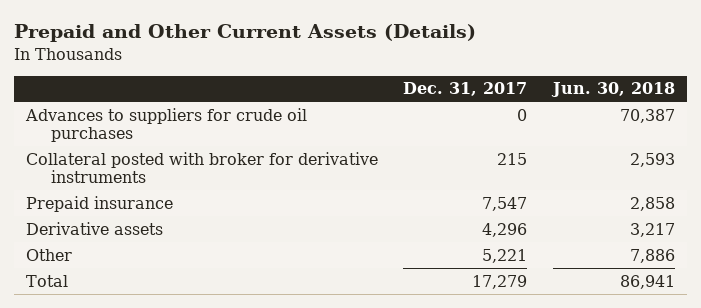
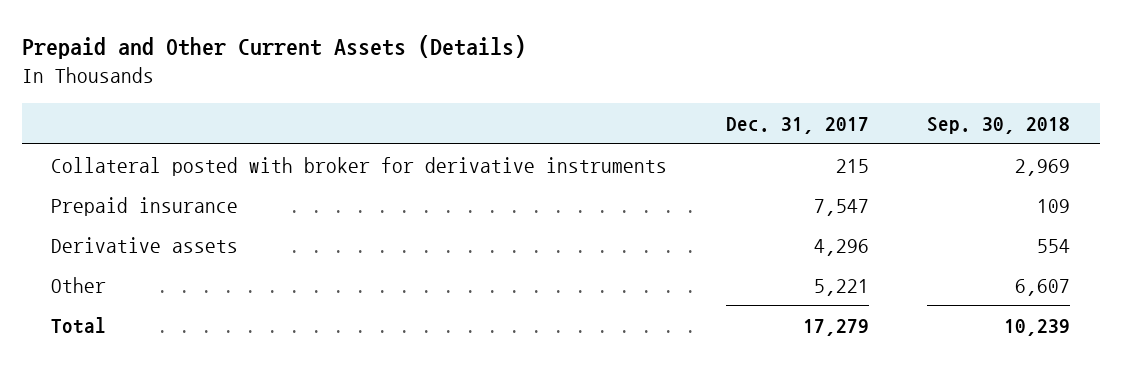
[550,82,675,98] Jun. 30, 2018 -> none
none -> [927,117,1071,135] Sep. 30, 2018
[25,107,308,143] Advances to suppliers for crude oil purchases -> none

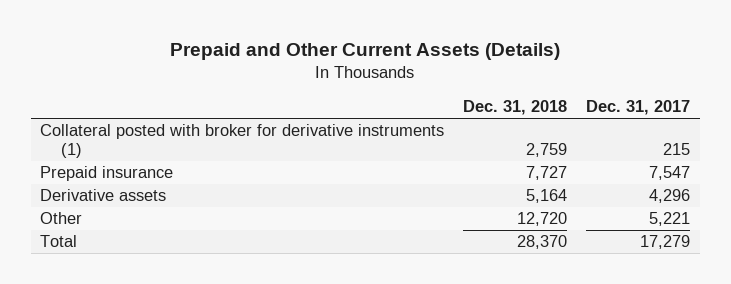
[927,117,1071,135] Sep. 30, 2018 -> none
none -> [463,100,568,116] Dec. 31, 2018
[50,156,667,176] Collateral posted with broker for derivative instruments -> [40,124,445,159] Collateral posted with broker for derivative instruments (1)

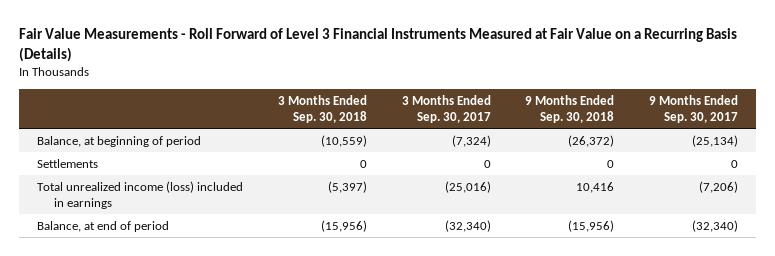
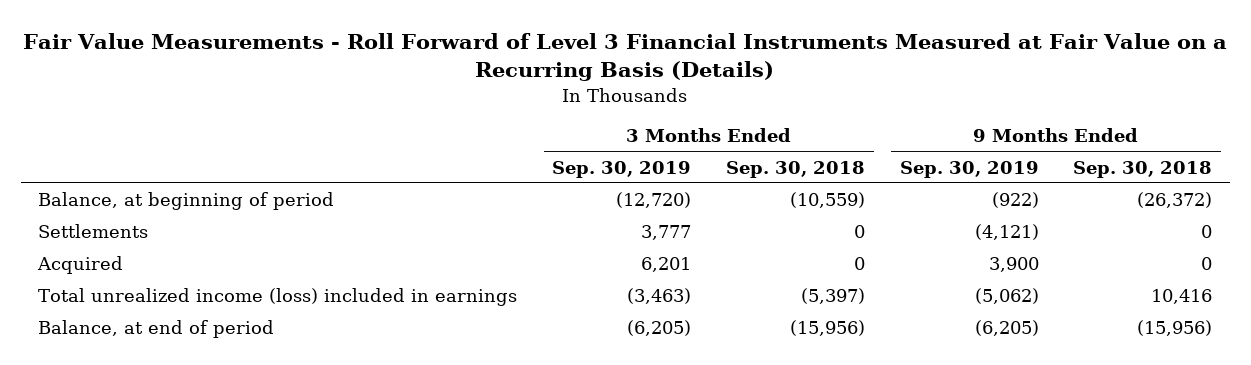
[401,94,491,123] 3 Months Ended Sep. 30, 2017 -> none
[649,94,739,123] 9 Months Ended Sep. 30, 2017 -> none
none -> [552,160,692,178] Sep. 30, 2019
none -> [899,160,1039,178] Sep. 30, 2019
none -> [37,256,124,275] Acquired

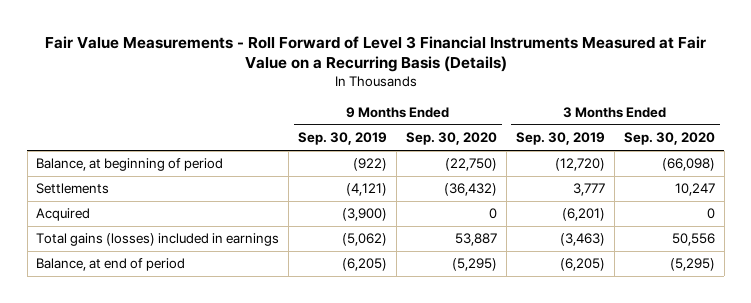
[725,160,865,178] Sep. 30, 2018 -> none
[1073,160,1213,178] Sep. 30, 2018 -> none
none -> [406,132,498,146] Sep. 30, 2020
none -> [623,132,715,146] Sep. 30, 2020
[641,257,692,273] 6,201 -> [562,208,606,222] (6,201)
[988,257,1039,273] 3,900 -> [342,208,388,222] (3,900)
[38,288,518,307] Total unrealized income (loss) included in earnings -> [36,233,280,247] Total gains (losses) included in earnings

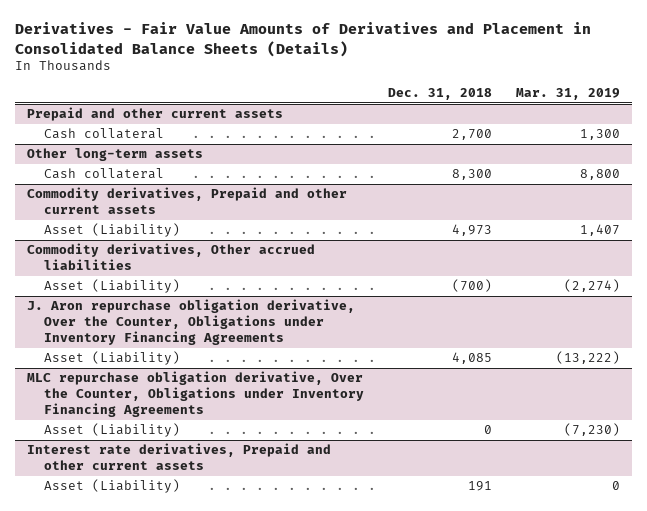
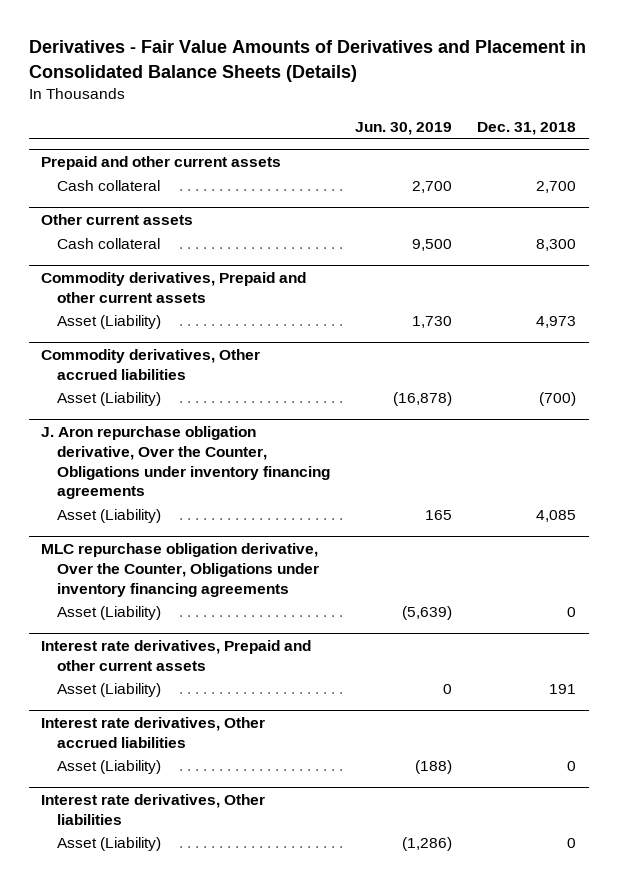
[516,88,621,101] Mar. 31, 2019 -> none
none -> [355,122,453,136] Jun. 30, 2019
[27,148,204,162] Other long-term assets -> none
none -> [41,214,194,226] Other current assets
[27,299,356,346] J. Aron repurchase obligation derivative, Over the Counter, Obligations under Inventory Financing Agreements -> [41,426,331,500] J. Aron repurchase obligation derivative, Over the Counter, Obligations under inventory financing agreements
[27,371,365,418] MLC repurchase obligation derivative, Over the Counter, Obligations under Inventory Financing Agreements -> [41,543,320,597] MLC repurchase obligation derivative, Over the Counter, Obligations under inventory financing agreements
none -> [41,717,266,748] Interest rate derivatives, Other accrued liabilities
none -> [57,760,162,775] Asset (Liability)
none -> [41,794,266,825] Interest rate derivatives, Other liabilities
none -> [57,837,162,852] Asset (Liability)

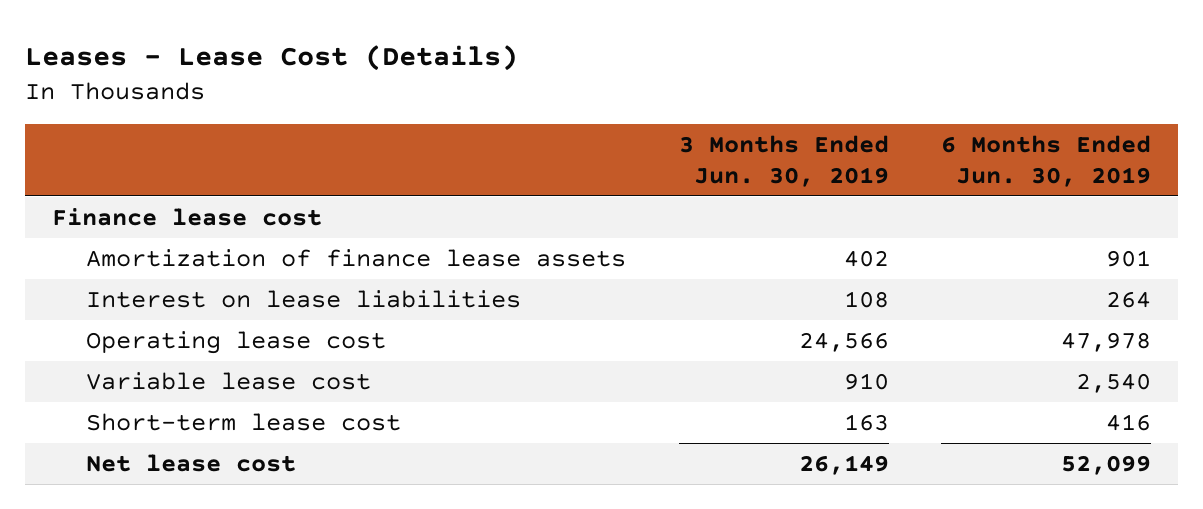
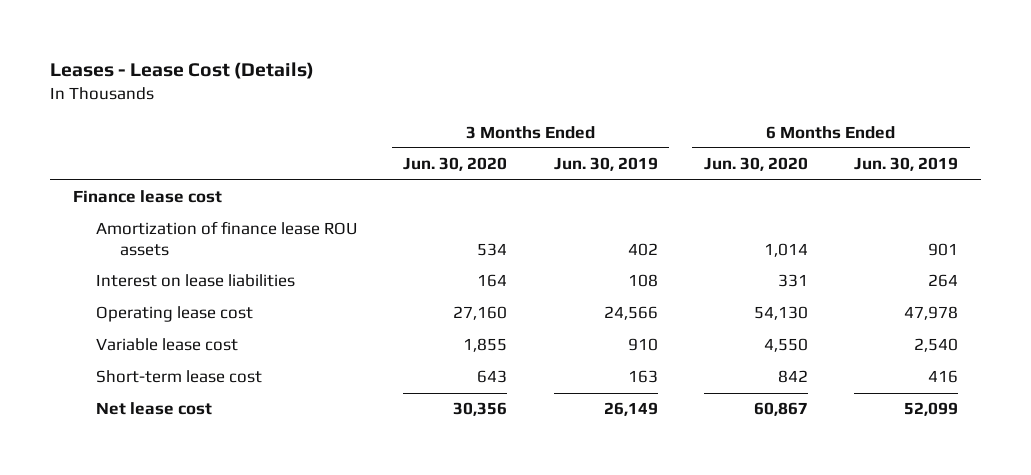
none -> [403,157,508,172] Jun. 30, 2020
none -> [703,157,808,172] Jun. 30, 2020
[85,248,626,267] Amortization of finance lease assets -> [96,221,358,256] Amortization of finance lease ROU assets

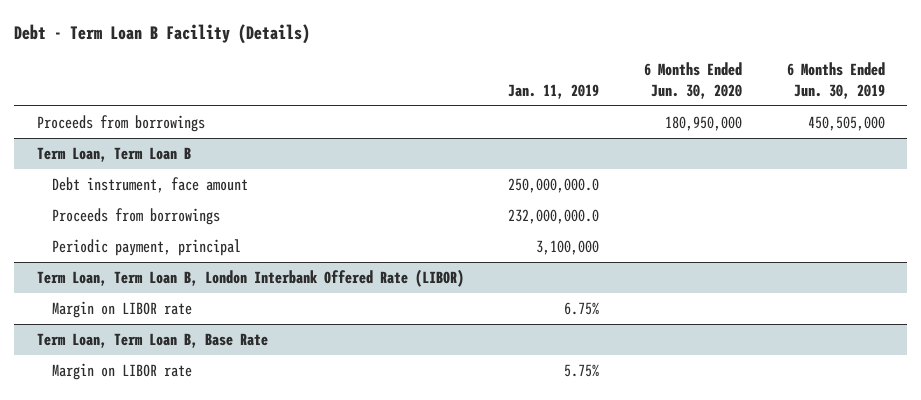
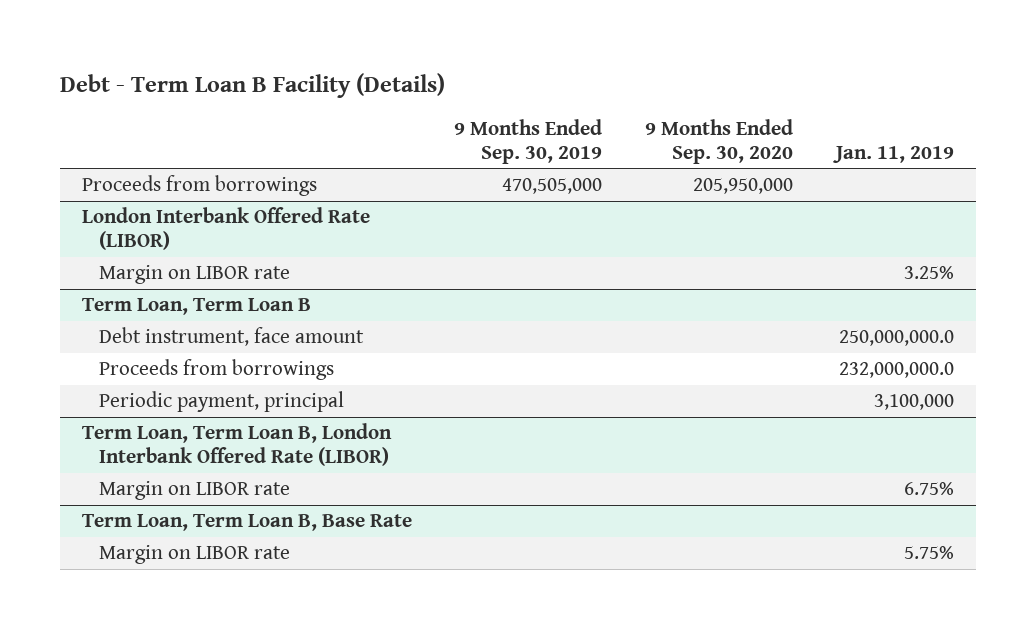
[644,62,743,99] 6 Months Ended Jun. 30, 2020 -> none
[786,62,885,99] 6 Months Ended Jun. 30, 2019 -> none
none -> [454,118,603,164] 9 Months Ended Sep. 30, 2019
none -> [645,118,794,164] 9 Months Ended Sep. 30, 2020
none -> [81,207,370,251] London Interbank Offered Rate (LIBOR)
none -> [99,265,291,285] Margin on LIBOR rate

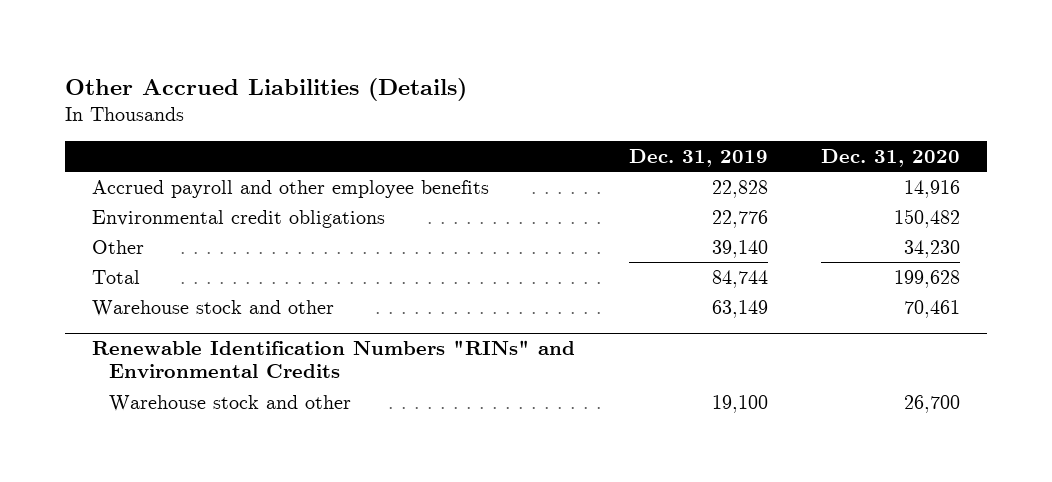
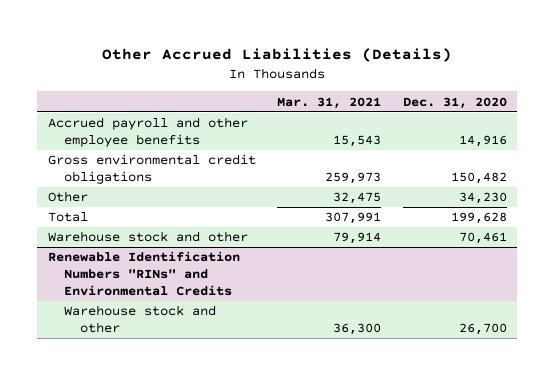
[628,148,768,167] Dec. 31, 2019 -> none
none -> [277,96,382,109] Mar. 31, 2021
[92,209,386,228] Environmental credit obligations -> [48,154,257,185] Gross environmental credit obligations

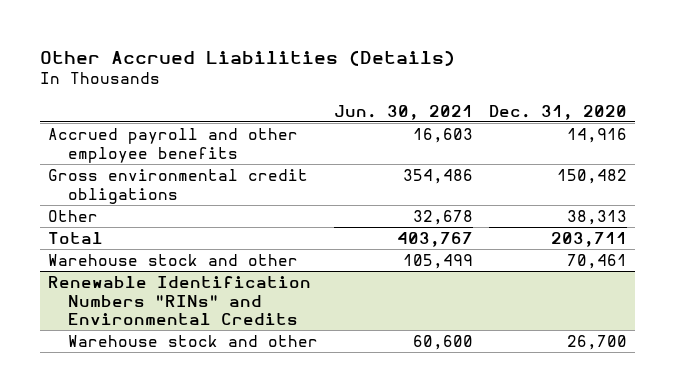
[277,96,382,109] Mar. 31, 2021 -> none
none -> [333,104,473,120] Jun. 30, 2021
[458,192,507,205] 34,230 -> [566,209,627,225] 38,313
[450,212,507,225] 199,628 -> [550,231,627,247] 203,711

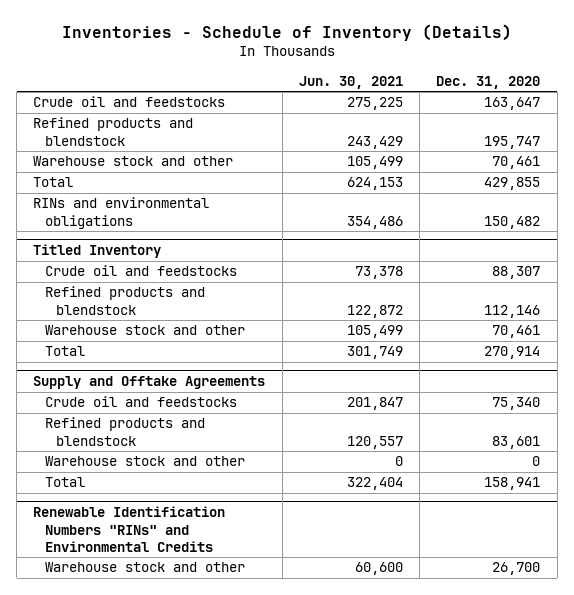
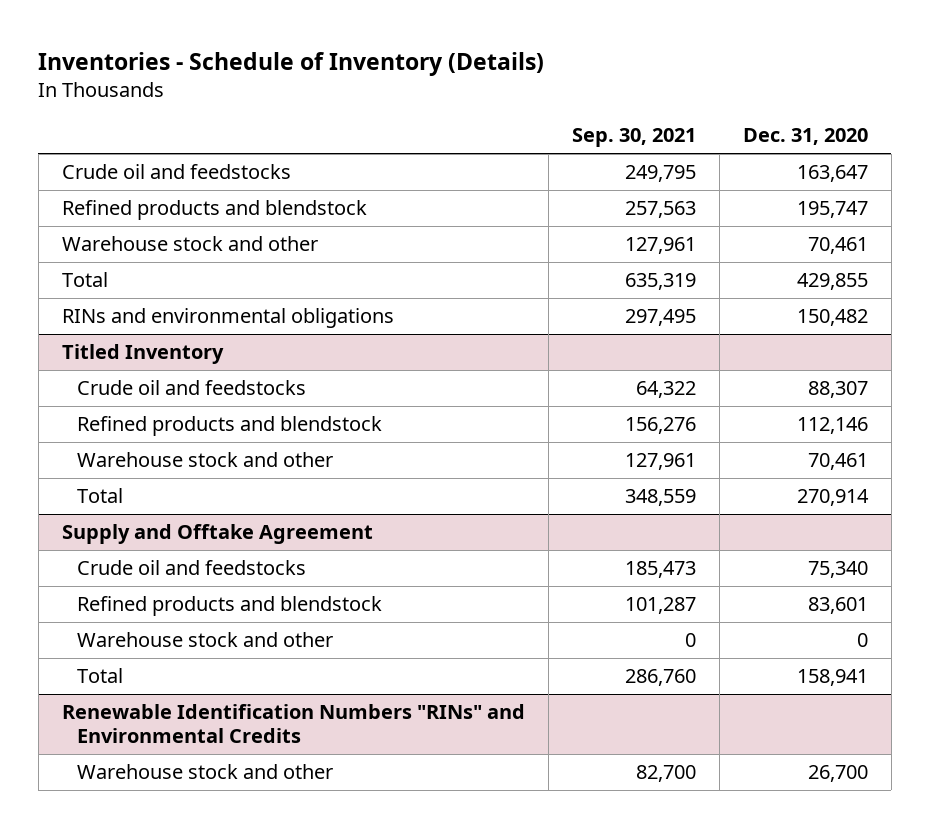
[298,75,403,89] Jun. 30, 2021 -> none
none -> [571,128,696,148] Sep. 30, 2021
[33,376,266,390] Supply and Offtake Agreements -> [61,524,373,545] Supply and Offtake Agreement

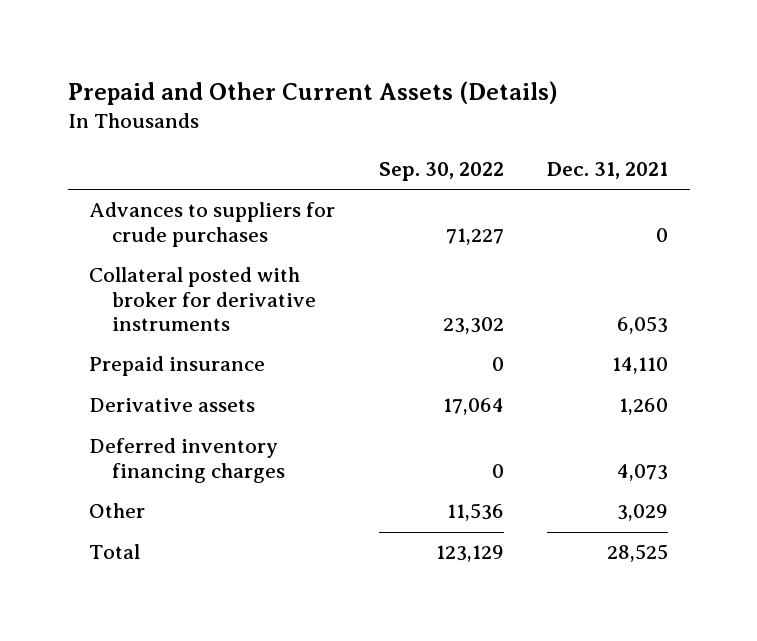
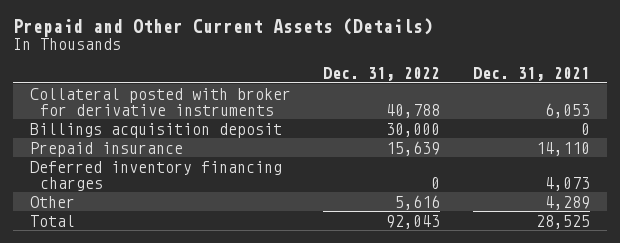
[378,161,504,181] Sep. 30, 2022 -> none
none -> [323,66,441,81] Dec. 31, 2022
[89,202,336,247] Advances to suppliers for crude purchases -> none
none -> [29,122,282,138] Billings acquisition deposit
[89,398,256,413] Derivative assets -> none
[616,504,668,522] 3,029 -> [545,195,591,210] 4,289

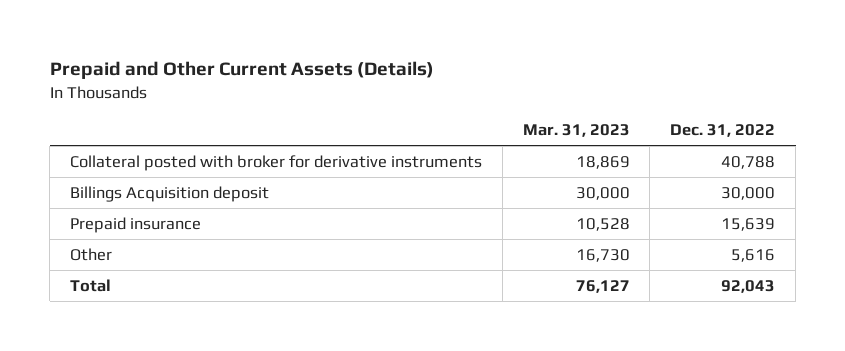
[473,66,591,81] Dec. 31, 2021 -> none
none -> [522,123,630,137] Mar. 31, 2023
[29,122,282,138] Billings acquisition deposit -> [70,185,270,202] Billings Acquisition deposit
[29,160,282,191] Deferred inventory financing charges -> none

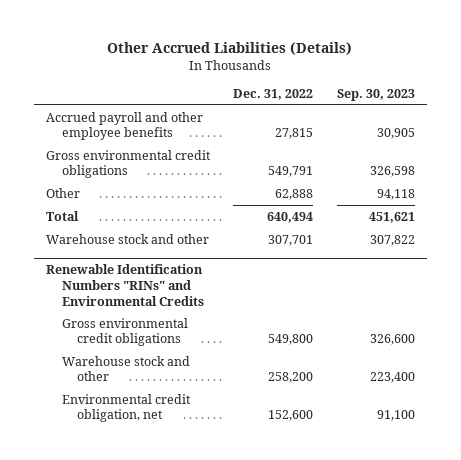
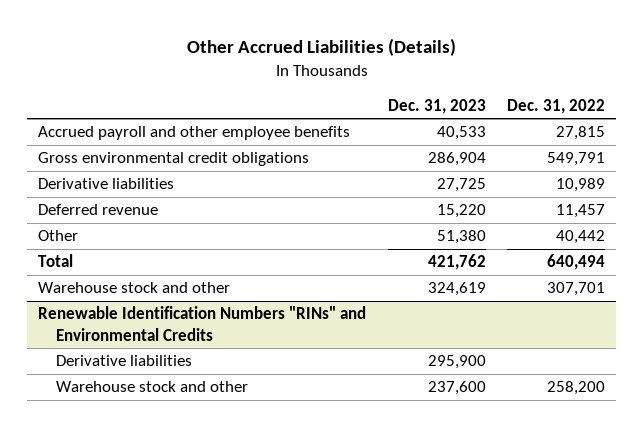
[337,89,416,102] Sep. 30, 2023 -> none
none -> [387,98,486,114] Dec. 31, 2023
none -> [38,178,175,190] Derivative liabilities
none -> [38,204,159,216] Deferred revenue
[275,188,314,200] 62,888 -> [556,230,606,245] 40,442
[61,317,188,347] Gross environmental credit obligations -> none
none -> [55,355,192,367] Derivative liabilities
[61,393,191,423] Environmental credit obligation, net -> none

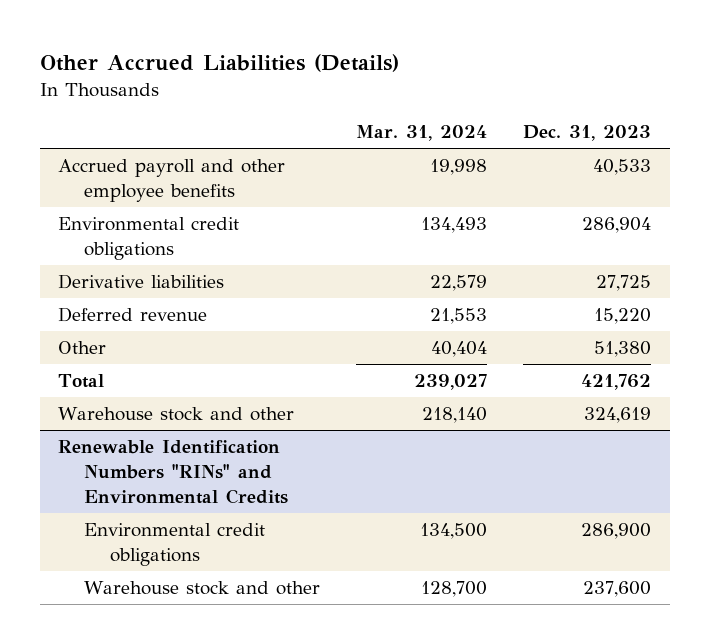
[507,98,606,114] Dec. 31, 2022 -> none
none -> [356,125,488,142] Mar. 31, 2024
[38,152,310,167] Gross environmental credit obligations -> [58,217,240,261] Environmental credit obligations
[55,355,192,367] Derivative liabilities -> none
none -> [84,523,266,567] Environmental credit obligations

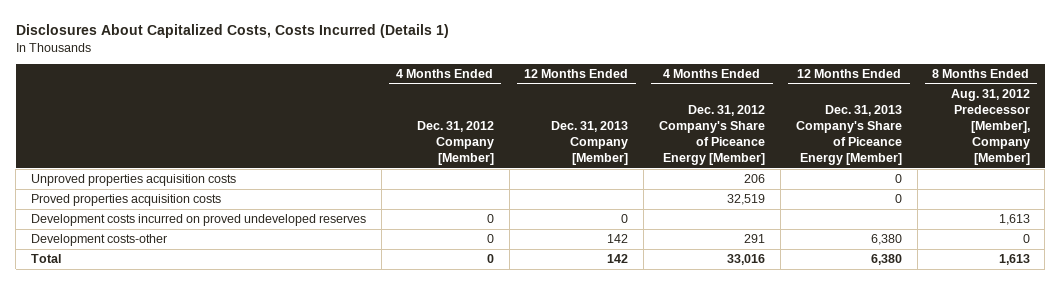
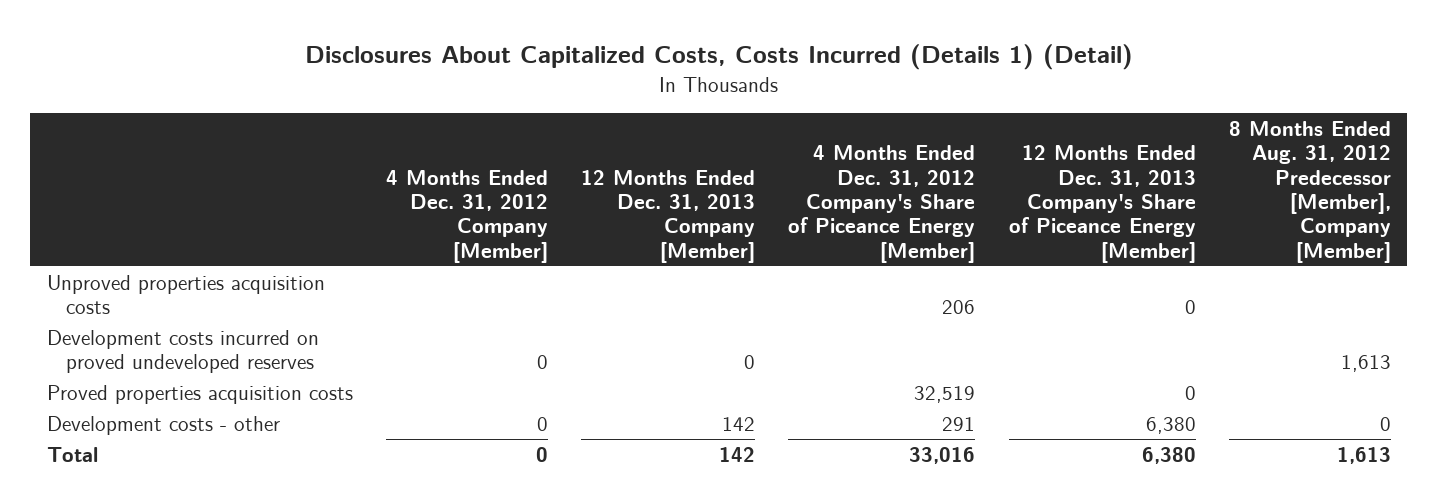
[15,23,449,38] Disclosures About Capitalized Costs, Costs Incurred (Details 1) -> [304,44,1133,71] Disclosures About Capitalized Costs, Costs Incurred (Details 1) (Detail)
[31,194,222,207] Proved properties acquisition costs -> [46,384,353,404] Proved properties acquisition costs
[31,234,168,247] Development costs-other -> [46,415,280,435] Development costs - other

